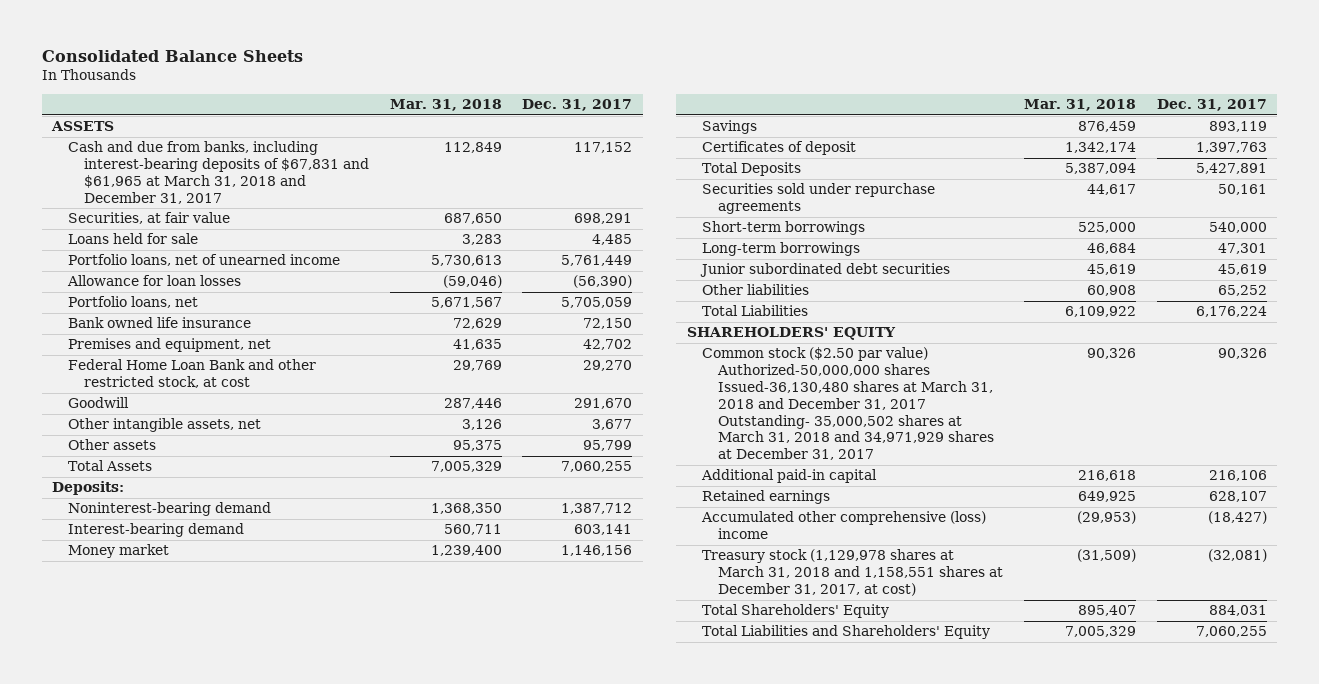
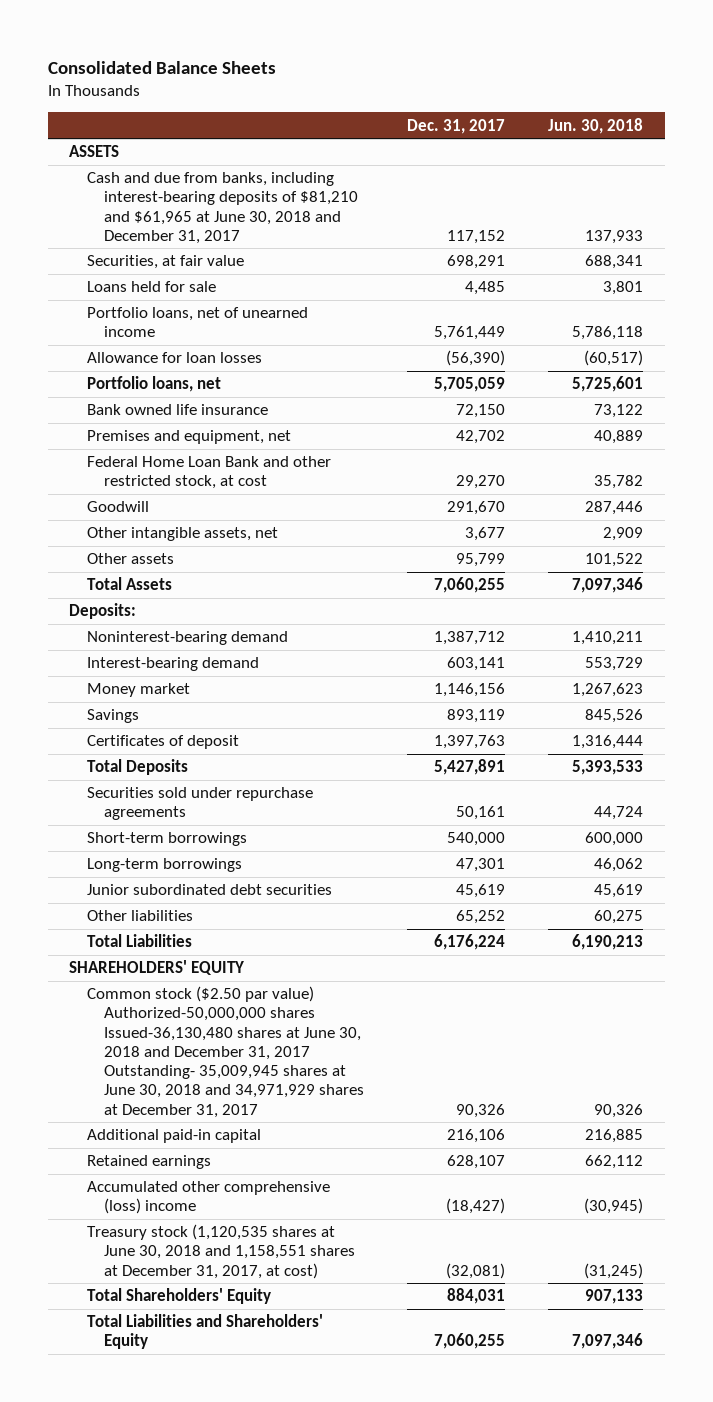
[389,98,502,111] Mar. 31, 2018 -> none
none -> [548,117,644,134] Jun. 30, 2018
[67,141,369,204] Cash and due from banks, including interest-bearing deposits of $67,831 and $61,965 at March 31, 2018 and December 31, 2017 -> [86,172,358,244] Cash and due from banks, including interest-bearing deposits of $81,210 and $61,965 at June 30, 2018 and December 31, 2017
[702,347,995,461] Common stock ($2.50 par value) Authorized-50,000,000 shares Issued-36,130,480 shares at March 31, 2018 and December 31, 2017 Outstanding- 35,000,502 shares at March 31, 2018 and 34,971,929 shares at December 31, 2017 -> [86,986,364,1118] Common stock ($2.50 par value) Authorized-50,000,000 shares Issued-36,130,480 shares at June 30, 2018 and December 31, 2017 Outstanding- 35,009,945 shares at June 30, 2018 and 34,971,929 shares at December 31, 2017
[702,549,1004,596] Treasury stock (1,129,978 shares at March 31, 2018 and 1,158,551 shares at December 31, 2017, at cost) -> [86,1224,355,1279] Treasury stock (1,120,535 shares at June 30, 2018 and 1,158,551 shares at December 31, 2017, at cost)

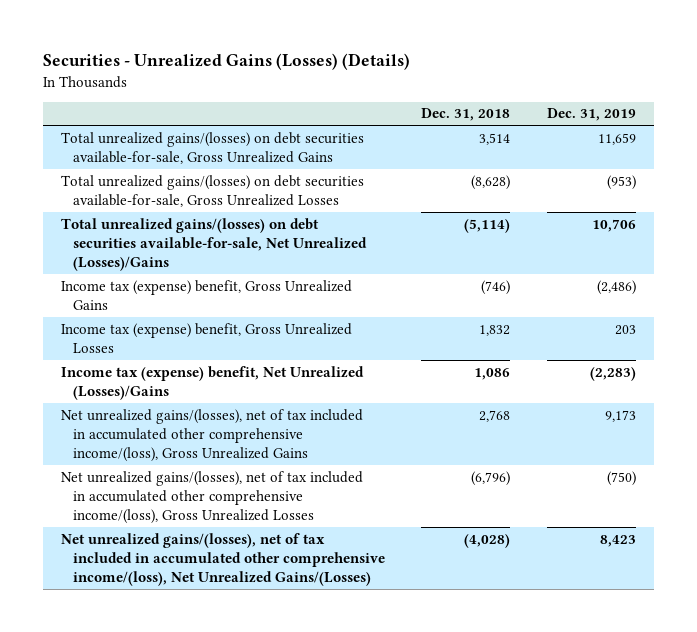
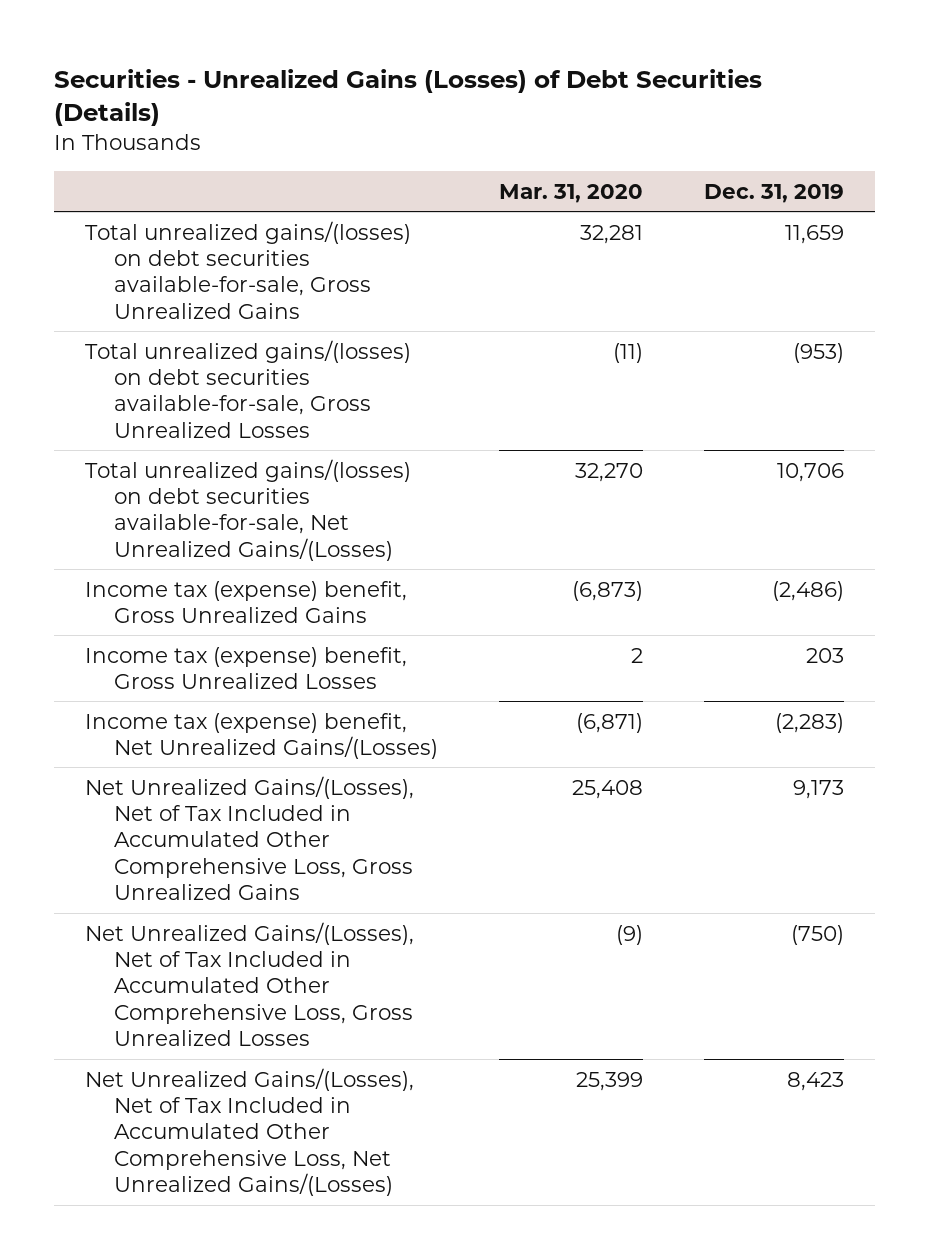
[43,53,411,71] Securities - Unrealized Gains (Losses) (Details) -> [54,68,763,126] Securities - Unrealized Gains (Losses) of Debt Securities (Details)
[421,108,511,122] Dec. 31, 2018 -> none
none -> [499,183,644,203] Mar. 31, 2020
[61,217,367,272] Total unrealized gains/(losses) on debt securities available-for-sale, Net Unrealized (Losses)/Gains -> [84,458,411,561] Total unrealized gains/(losses) on debt securities available-for-sale, Net Unrealized Gains/(Losses)
[61,365,365,400] Income tax (expense) benefit, Net Unrealized (Losses)/Gains -> [84,712,439,759] Income tax (expense) benefit, Net Unrealized Gains/(Losses)
[61,408,364,463] Net unrealized gains/(losses), net of tax included in accumulated other comprehensive income/(loss), Gross Unrealized Gains -> [84,775,414,901] Net Unrealized Gains/(Losses), Net of Tax Included in Accumulated Other Comprehensive Loss, Gross Unrealized Gains
[61,470,364,525] Net unrealized gains/(losses), net of tax included in accumulated other comprehensive income/(loss), Gross Unrealized Losses -> [84,921,414,1047] Net Unrealized Gains/(Losses), Net of Tax Included in Accumulated Other Comprehensive Loss, Gross Unrealized Losses
[61,532,385,587] Net unrealized gains/(losses), net of tax included in accumulated other comprehensive income/(loss), Net Unrealized Gains/(Losses) -> [84,1067,414,1197] Net Unrealized Gains/(Losses), Net of Tax Included in Accumulated Other Comprehensive Loss, Net Unrealized Gains/(Losses)

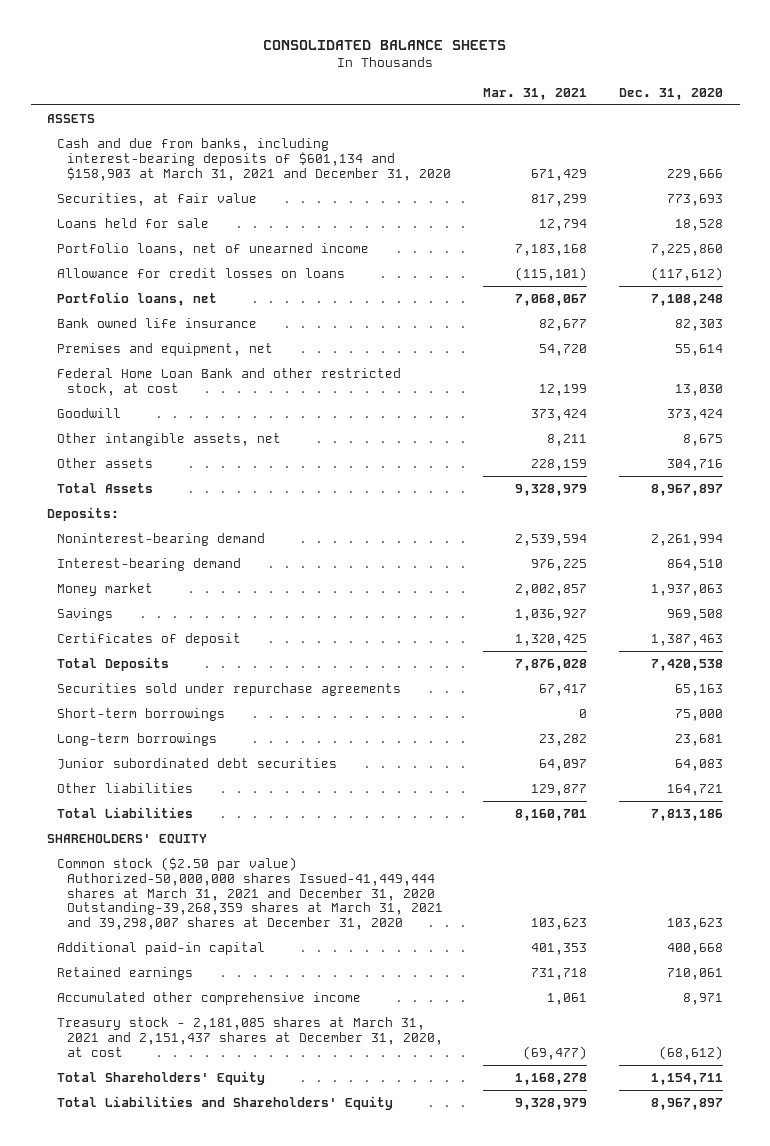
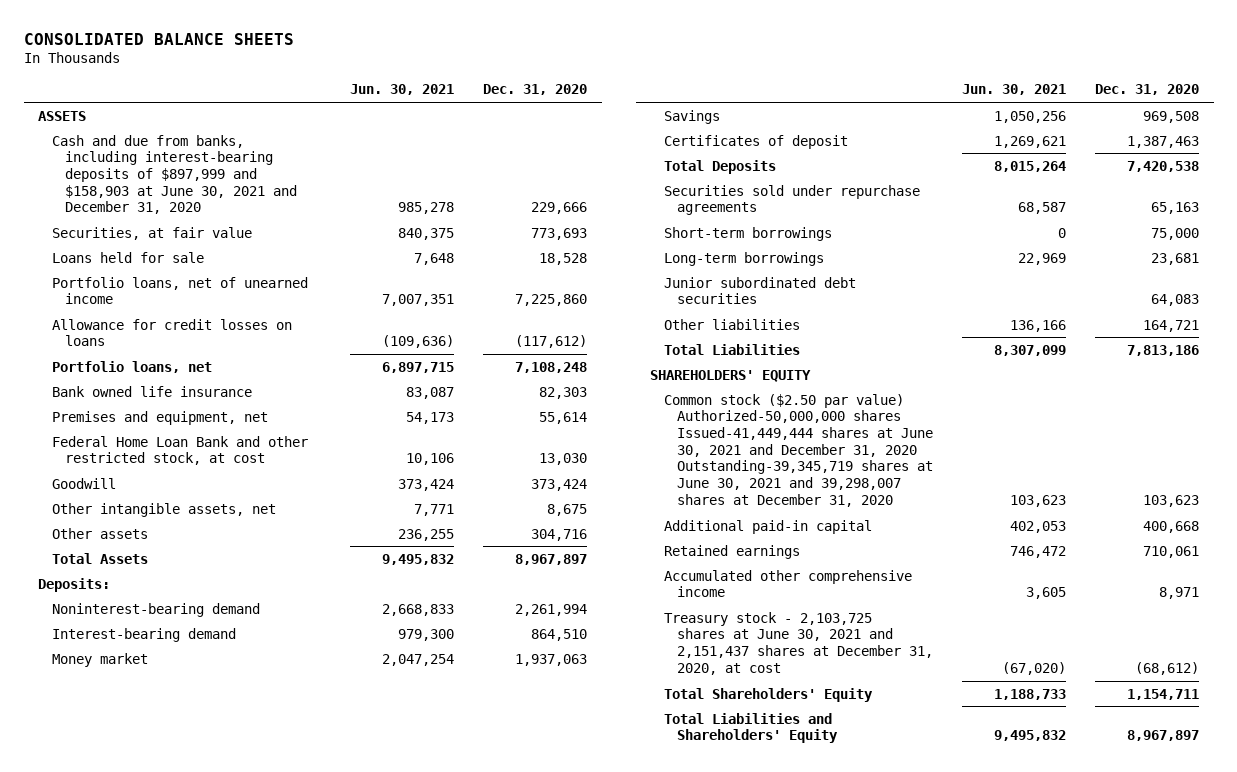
[483,88,588,101] Mar. 31, 2021 -> none
none -> [349,84,454,96] Jun. 30, 2021
[56,137,451,181] Cash and due from banks, including interest-bearing deposits of $601,134 and $158,903 at March 31, 2021 and December 31, 2020 -> [51,134,297,215] Cash and due from banks, including interest-bearing deposits of $897,999 and $158,903 at June 30, 2021 and December 31, 2020
[56,856,443,931] Common stock ($2.50 par value) Authorized-50,000,000 shares Issued-41,449,444 shares at March 31, 2021 and December 31, 2020 Outstanding-39,268,359 shares at March 31, 2021 and 39,298,007 shares at December 31, 2020 -> [663,393,933,507] Common stock ($2.50 par value) Authorized-50,000,000 shares Issued-41,449,444 shares at June 30, 2021 and December 31, 2020 Outstanding-39,345,719 shares at June 30, 2021 and 39,298,007 shares at December 31, 2020
[56,1016,443,1057] Treasury stock - 2,181,085 shares at March 31, 2021 and 2,151,437 shares at December 31, 2020, at cost -> [663,611,933,675] Treasury stock - 2,103,725 shares at June 30, 2021 and 2,151,437 shares at December 31, 2020, at cost

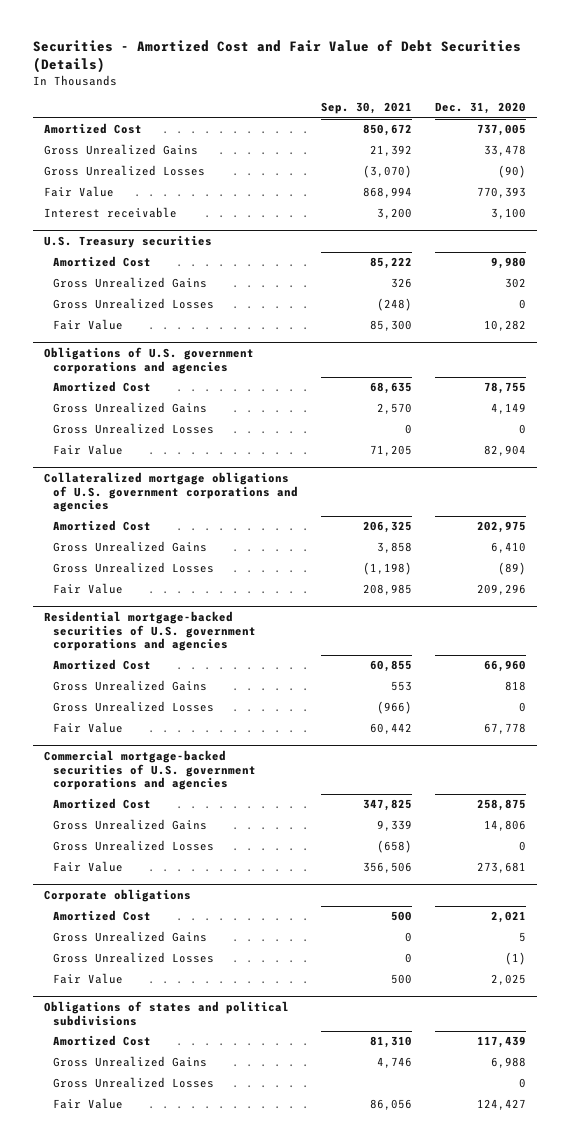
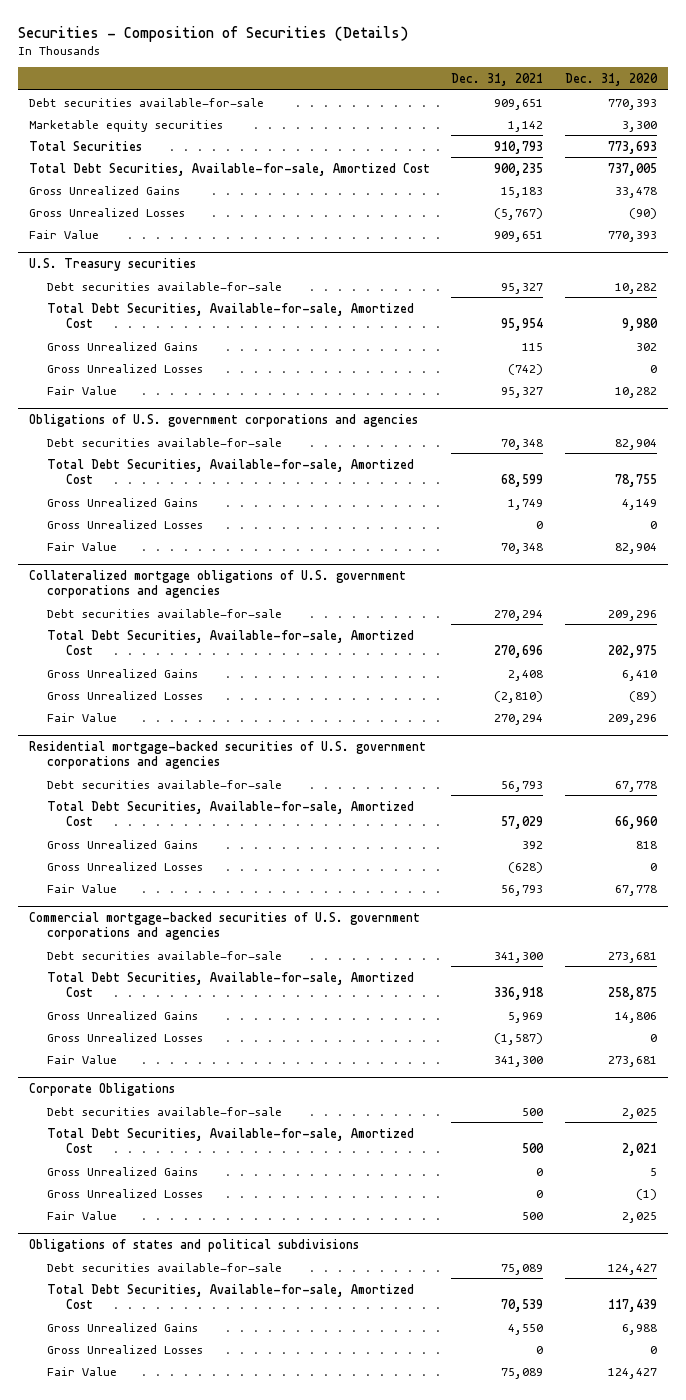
[32,40,521,74] Securities - Amortized Cost and Fair Value of Debt Securities (Details) -> [18,25,409,42] Securities - Composition of Securities (Details)
[320,102,412,115] Sep. 30, 2021 -> none
none -> [451,72,544,86] Dec. 31, 2021
none -> [28,97,264,107] Debt securities available-for-sale
none -> [28,119,223,132] Marketable equity securities
none -> [28,140,142,151] Total Securities
[44,123,143,135] Amortized Cost -> [28,162,430,176] Total Debt Securities, Available-for-sale, Amortized Cost
[44,207,178,219] Interest receivable -> none
none -> [47,281,283,291] Debt securities available-for-sale
[52,256,151,268] Amortized Cost -> [47,302,415,328] Total Debt Securities, Available-for-sale, Amortized Cost
none -> [47,437,283,447] Debt securities available-for-sale
[52,381,151,393] Amortized Cost -> [47,458,415,484] Total Debt Securities, Available-for-sale, Amortized Cost
none -> [47,608,283,618] Debt securities available-for-sale
[52,520,151,532] Amortized Cost -> [47,629,415,655] Total Debt Securities, Available-for-sale, Amortized Cost
none -> [47,779,283,789] Debt securities available-for-sale
[52,659,151,671] Amortized Cost -> [47,800,415,826] Total Debt Securities, Available-for-sale, Amortized Cost
none -> [47,950,283,960] Debt securities available-for-sale
[52,798,151,810] Amortized Cost -> [47,971,415,997] Total Debt Securities, Available-for-sale, Amortized Cost
[44,889,192,903] Corporate obligations -> [28,1083,175,1097] Corporate Obligations
none -> [47,1106,283,1116] Debt securities available-for-sale
[52,910,151,922] Amortized Cost -> [47,1127,415,1153] Total Debt Securities, Available-for-sale, Amortized Cost
none -> [47,1262,283,1272] Debt securities available-for-sale
[52,1035,151,1047] Amortized Cost -> [47,1283,415,1309] Total Debt Securities, Available-for-sale, Amortized Cost

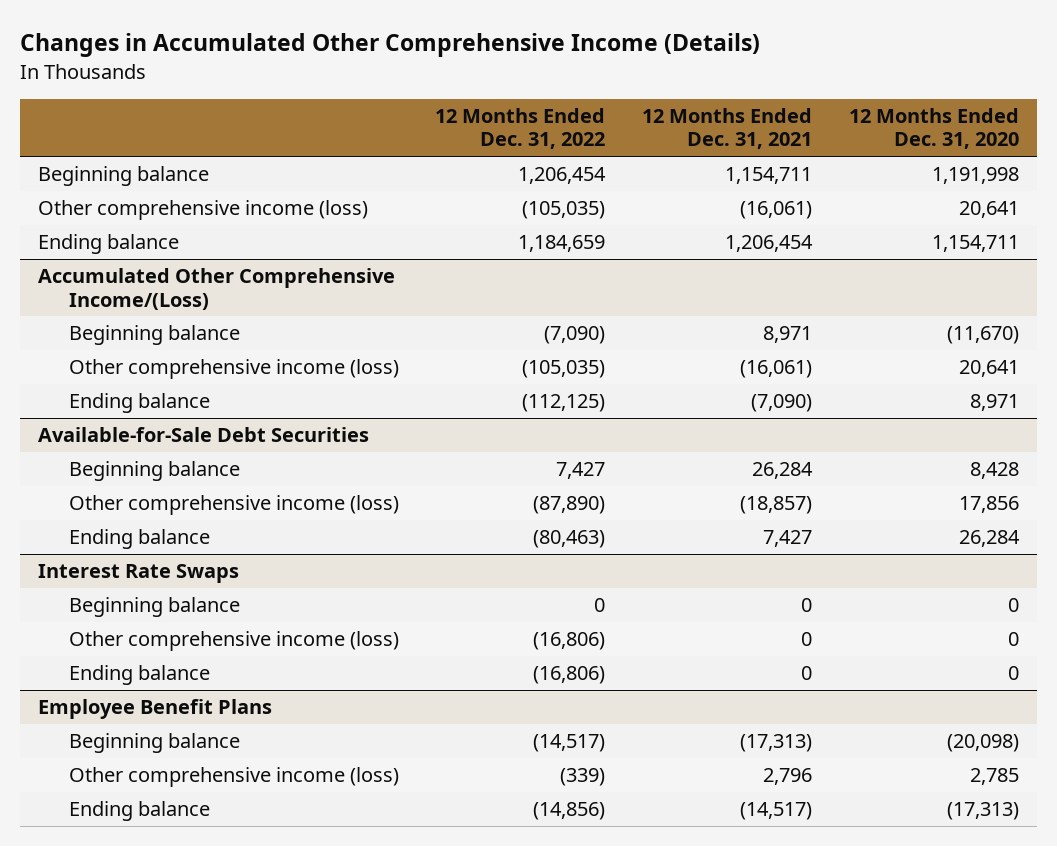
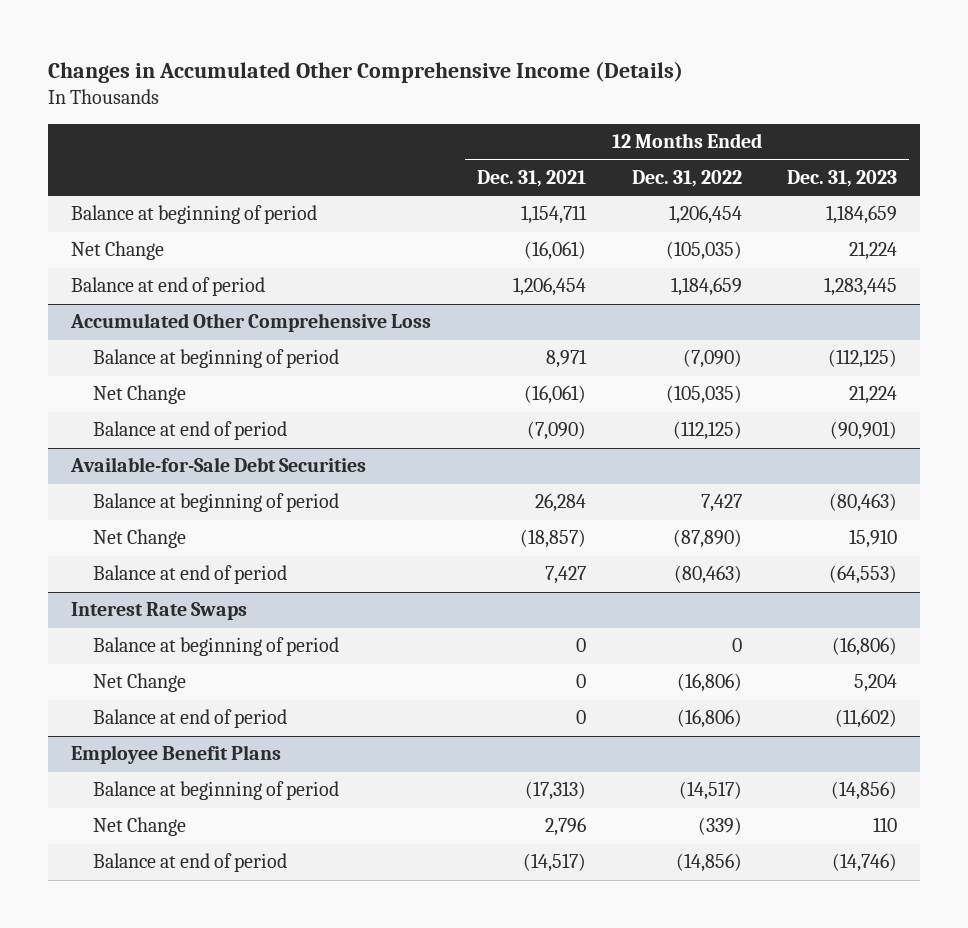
[848,108,1019,150] 12 Months Ended Dec. 31, 2020 -> none
none -> [787,169,898,187] Dec. 31, 2023
[38,166,210,187] Beginning balance -> [71,205,318,225] Balance at beginning of period
[38,200,369,221] Other comprehensive income (loss) -> [71,241,165,261] Net Change
[38,234,180,255] Ending balance -> [71,277,266,297] Balance at end of period
[38,268,396,310] Accumulated Other Comprehensive Income/(Loss) -> [70,313,432,333] Accumulated Other Comprehensive Loss
[68,325,240,346] Beginning balance -> [92,349,339,369] Balance at beginning of period
[68,359,399,380] Other comprehensive income (loss) -> [92,385,186,405] Net Change
[68,393,210,414] Ending balance -> [92,421,287,441] Balance at end of period
[68,461,240,482] Beginning balance -> [92,493,339,513] Balance at beginning of period
[68,495,399,516] Other comprehensive income (loss) -> [92,529,186,549] Net Change
[68,529,210,550] Ending balance -> [92,565,287,585] Balance at end of period
[68,597,240,618] Beginning balance -> [92,637,339,657] Balance at beginning of period
[68,631,399,652] Other comprehensive income (loss) -> [92,673,186,693] Net Change
[68,665,210,686] Ending balance -> [92,709,287,729] Balance at end of period
[68,733,240,754] Beginning balance -> [92,781,339,801] Balance at beginning of period
[68,767,399,788] Other comprehensive income (loss) -> [92,817,186,837] Net Change
[68,801,210,822] Ending balance -> [92,853,287,873] Balance at end of period

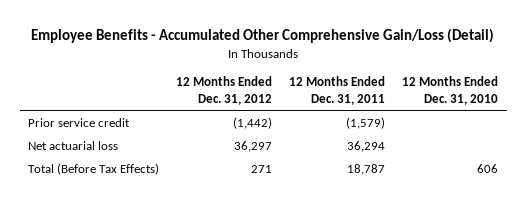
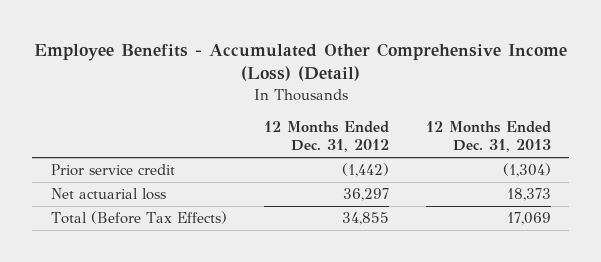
[31,28,495,44] Employee Benefits - Accumulated Other Comprehensive Gain/Loss (Detail) -> [33,42,567,82] Employee Benefits - Accumulated Other Comprehensive Income (Loss) (Detail)
[289,76,386,106] 12 Months Ended Dec. 31, 2011 -> none
[402,76,499,106] 12 Months Ended Dec. 31, 2010 -> none
none -> [425,121,551,153] 12 Months Ended Dec. 31, 2013
[251,164,273,173] 271 -> [341,212,389,226] 34,855

